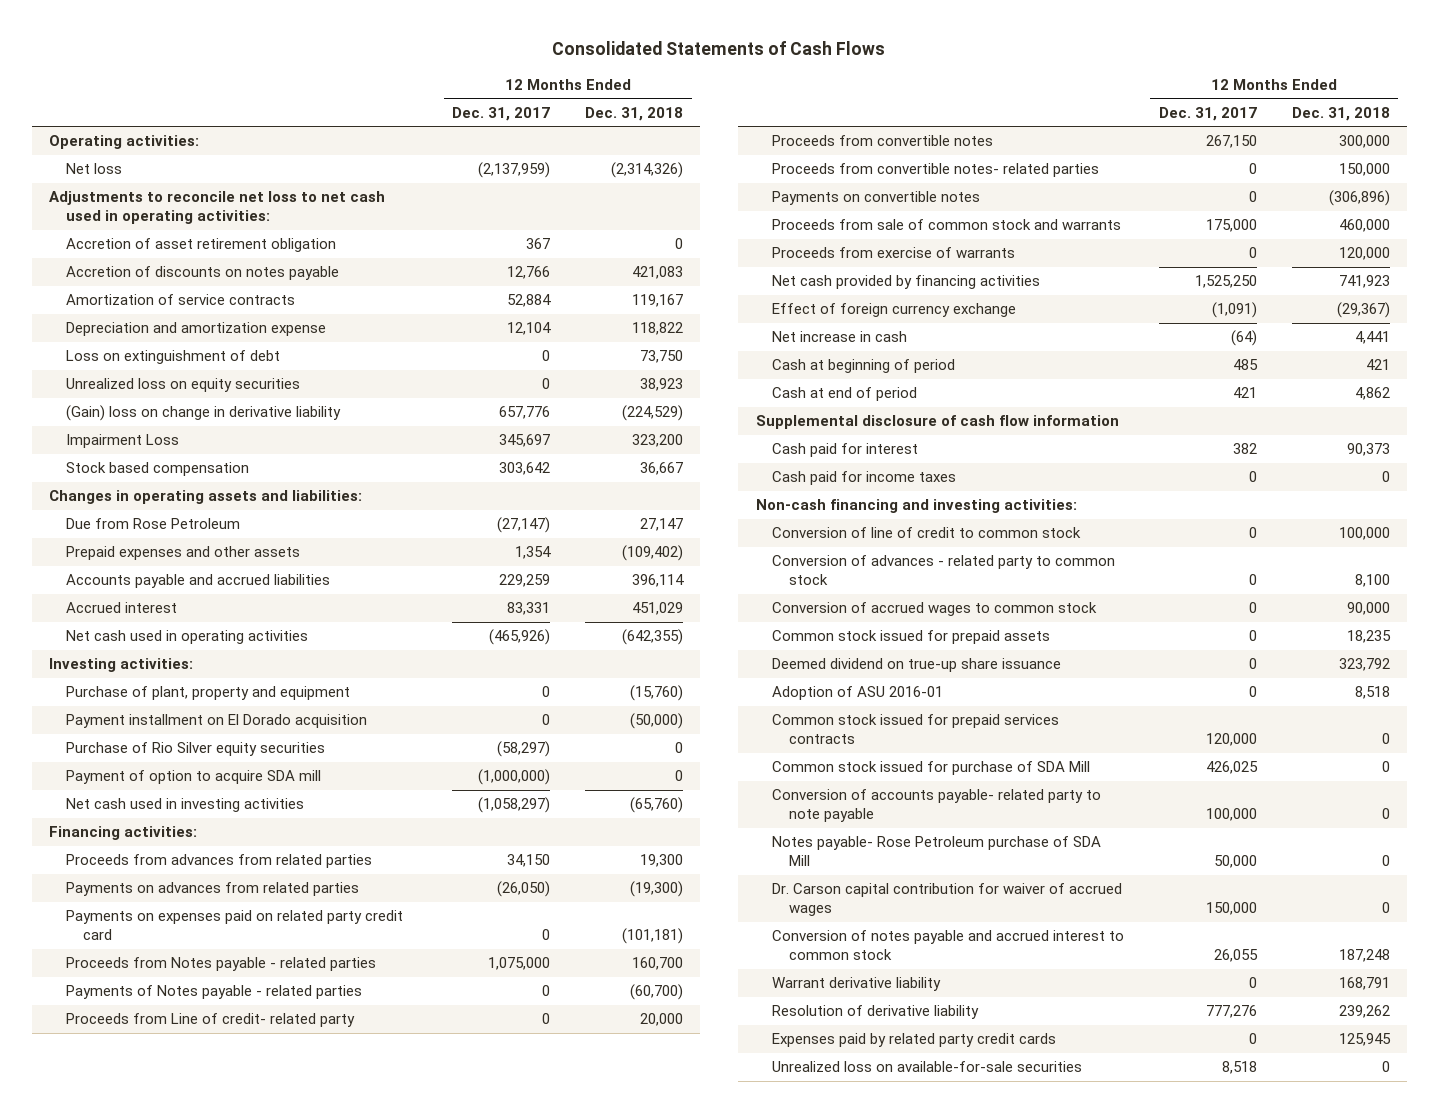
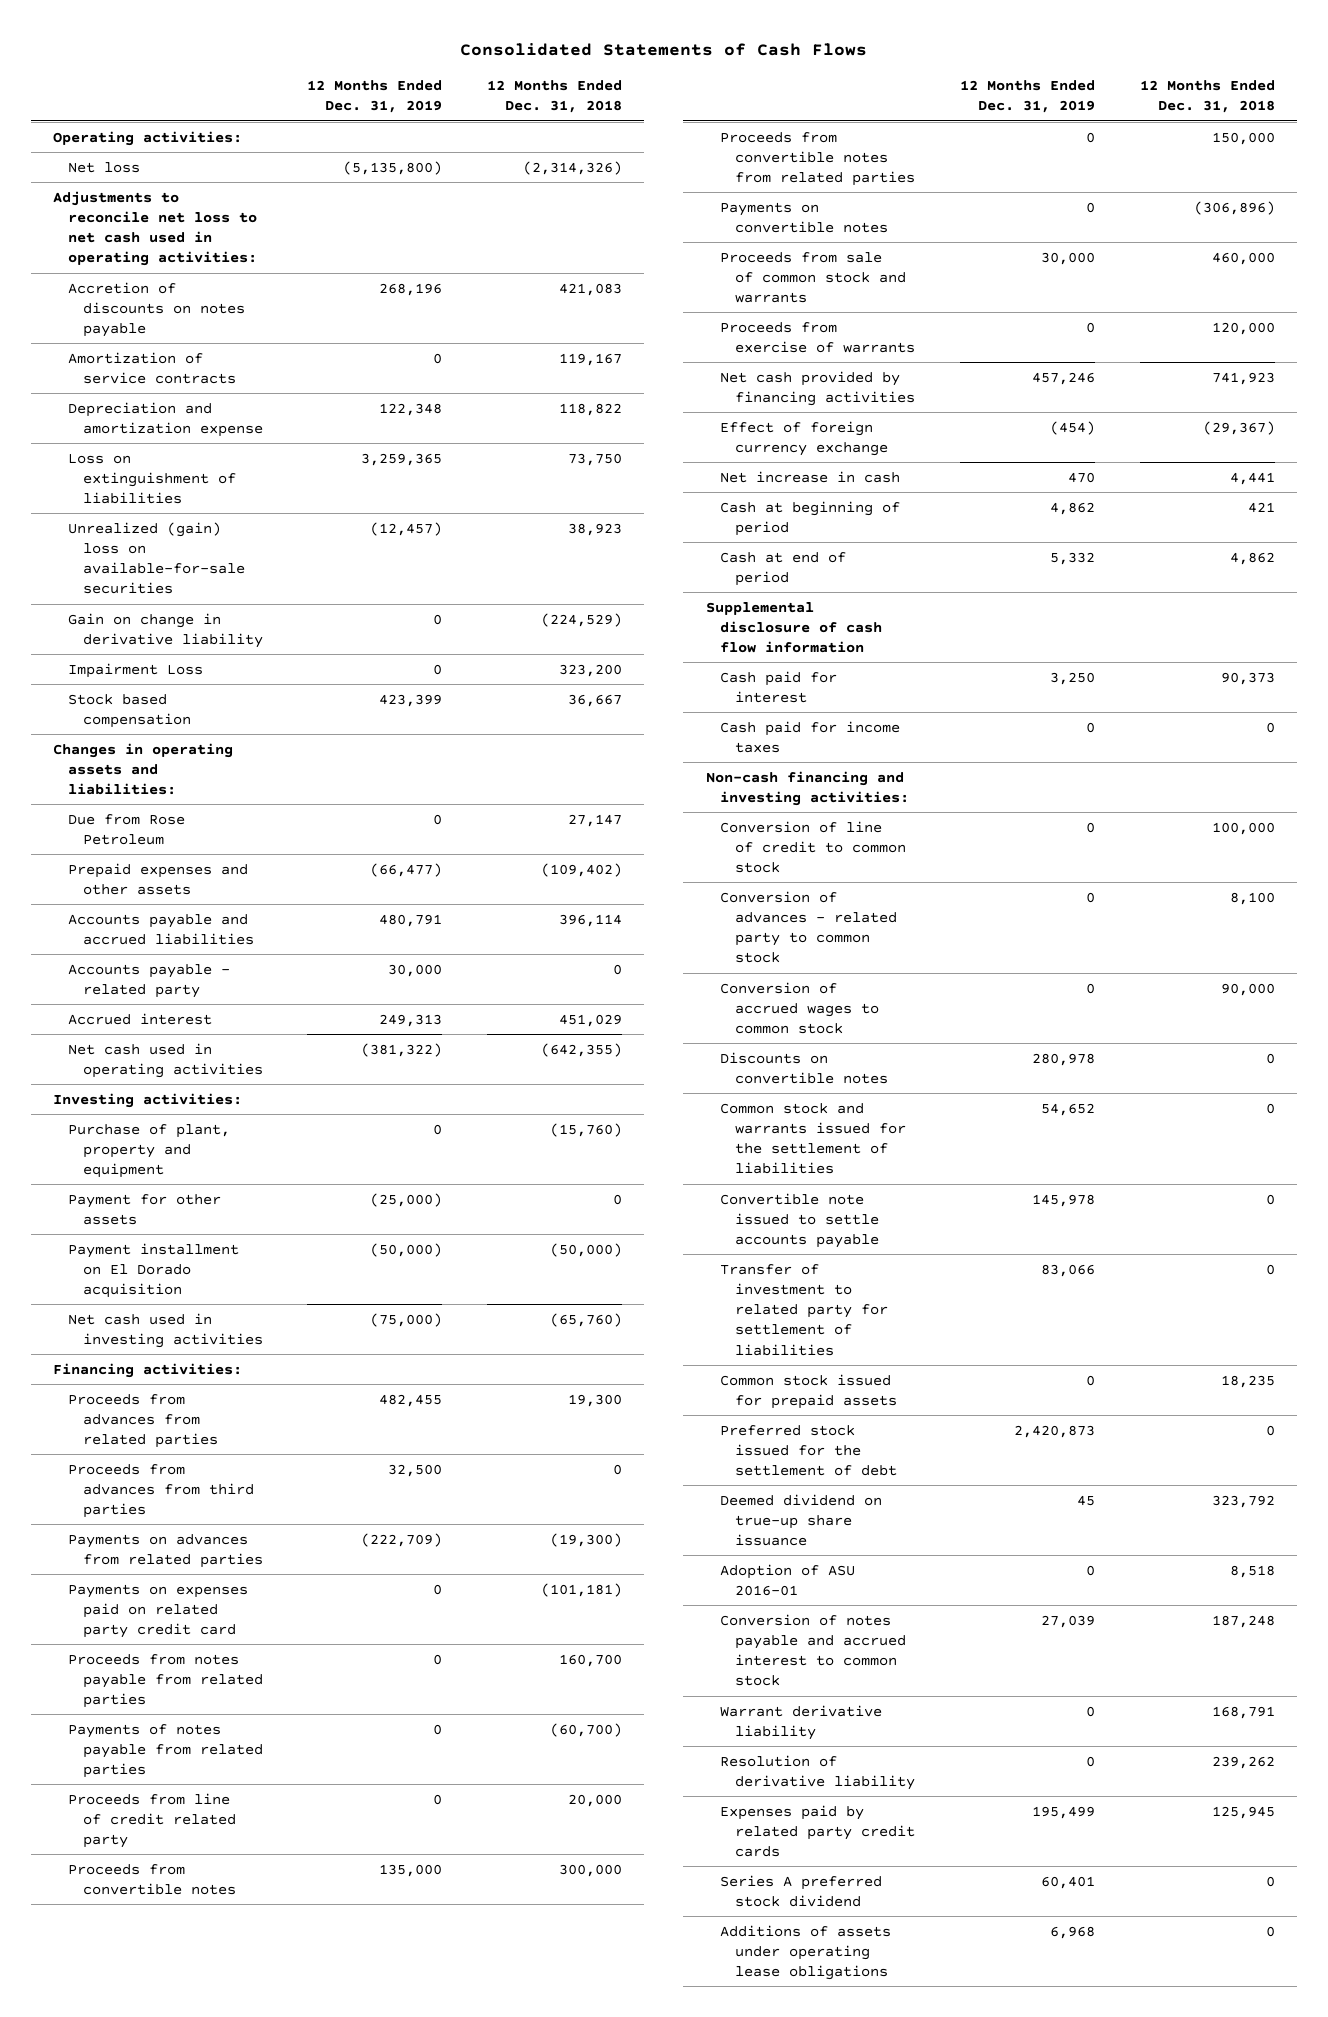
[452,106,551,121] Dec. 31, 2017 -> none
none -> [307,80,443,114] 12 Months Ended Dec. 31, 2019
[65,238,336,253] Accretion of asset retirement obligation -> none
[65,350,280,365] Loss on extinguishment of debt -> [67,452,236,505] Loss on extinguishment of liabilities
[65,378,300,393] Unrealized loss on equity securities -> [67,521,245,595] Unrealized (gain) loss on available-for-sale securities
[65,405,341,422] (Gain) loss on change in derivative liability -> [67,612,263,648] Gain on change in derivative liability
none -> [67,963,230,998] Accounts payable - related party
none -> [67,1193,221,1225] Payment for other assets
[65,742,325,757] Purchase of Rio Silver equity securities -> none
[65,770,321,785] Payment of option to acquire SDA mill -> none
none -> [67,1463,254,1519] Proceeds from advances from third parties
[65,957,376,972] Proceeds from Notes payable - related parties -> [67,1653,263,1709] Proceeds from notes payable from related parties
[65,985,362,1000] Payments of Notes payable - related parties -> [67,1723,263,1779] Payments of notes payable from related parties
[65,1013,355,1028] Proceeds from Line of credit- related party -> [67,1792,236,1849] Proceeds from line of credit related party
[772,163,1100,178] Proceeds from convertible notes- related parties -> [720,131,916,187] Proceeds from convertible notes from related parties
none -> [720,1051,889,1084] Discounts on convertible notes
none -> [720,1102,907,1175] Common stock and warrants issued for the settlement of liabilities
none -> [720,1192,880,1249] Convertible note issued to settle accounts payable
none -> [720,1263,889,1356] Transfer of investment to related party for settlement of liabilities
none -> [720,1424,898,1477] Preferred stock issued for the settlement of debt
[772,714,1060,745] Common stock issued for prepaid services contracts -> none
[772,761,1091,776] Common stock issued for purchase of SDA Mill -> none
[772,789,1102,823] Conversion of accounts payable- related party to note payable -> none
[772,836,1102,867] Notes payable- Rose Petroleum purchase of SDA Mill -> none
[772,883,1123,917] Dr. Carson capital contribution for waiver of accrued wages -> none
[772,1061,1083,1073] Unrealized loss on available-for-sale securities -> none
none -> [720,1874,883,1907] Series A preferred stock dividend
none -> [720,1924,892,1981] Additions of assets under operating lease obligations

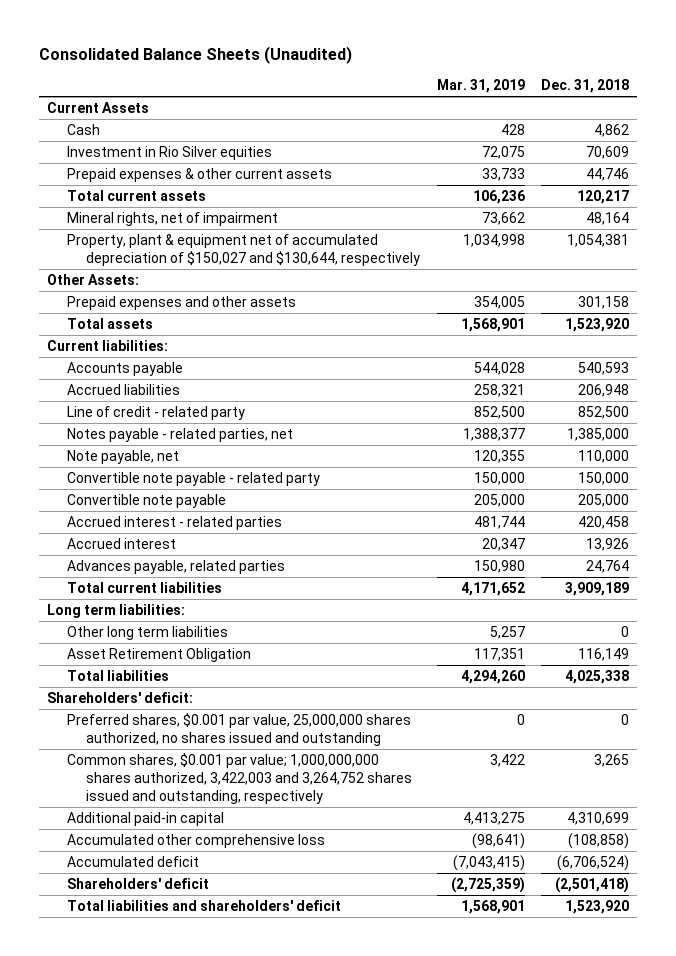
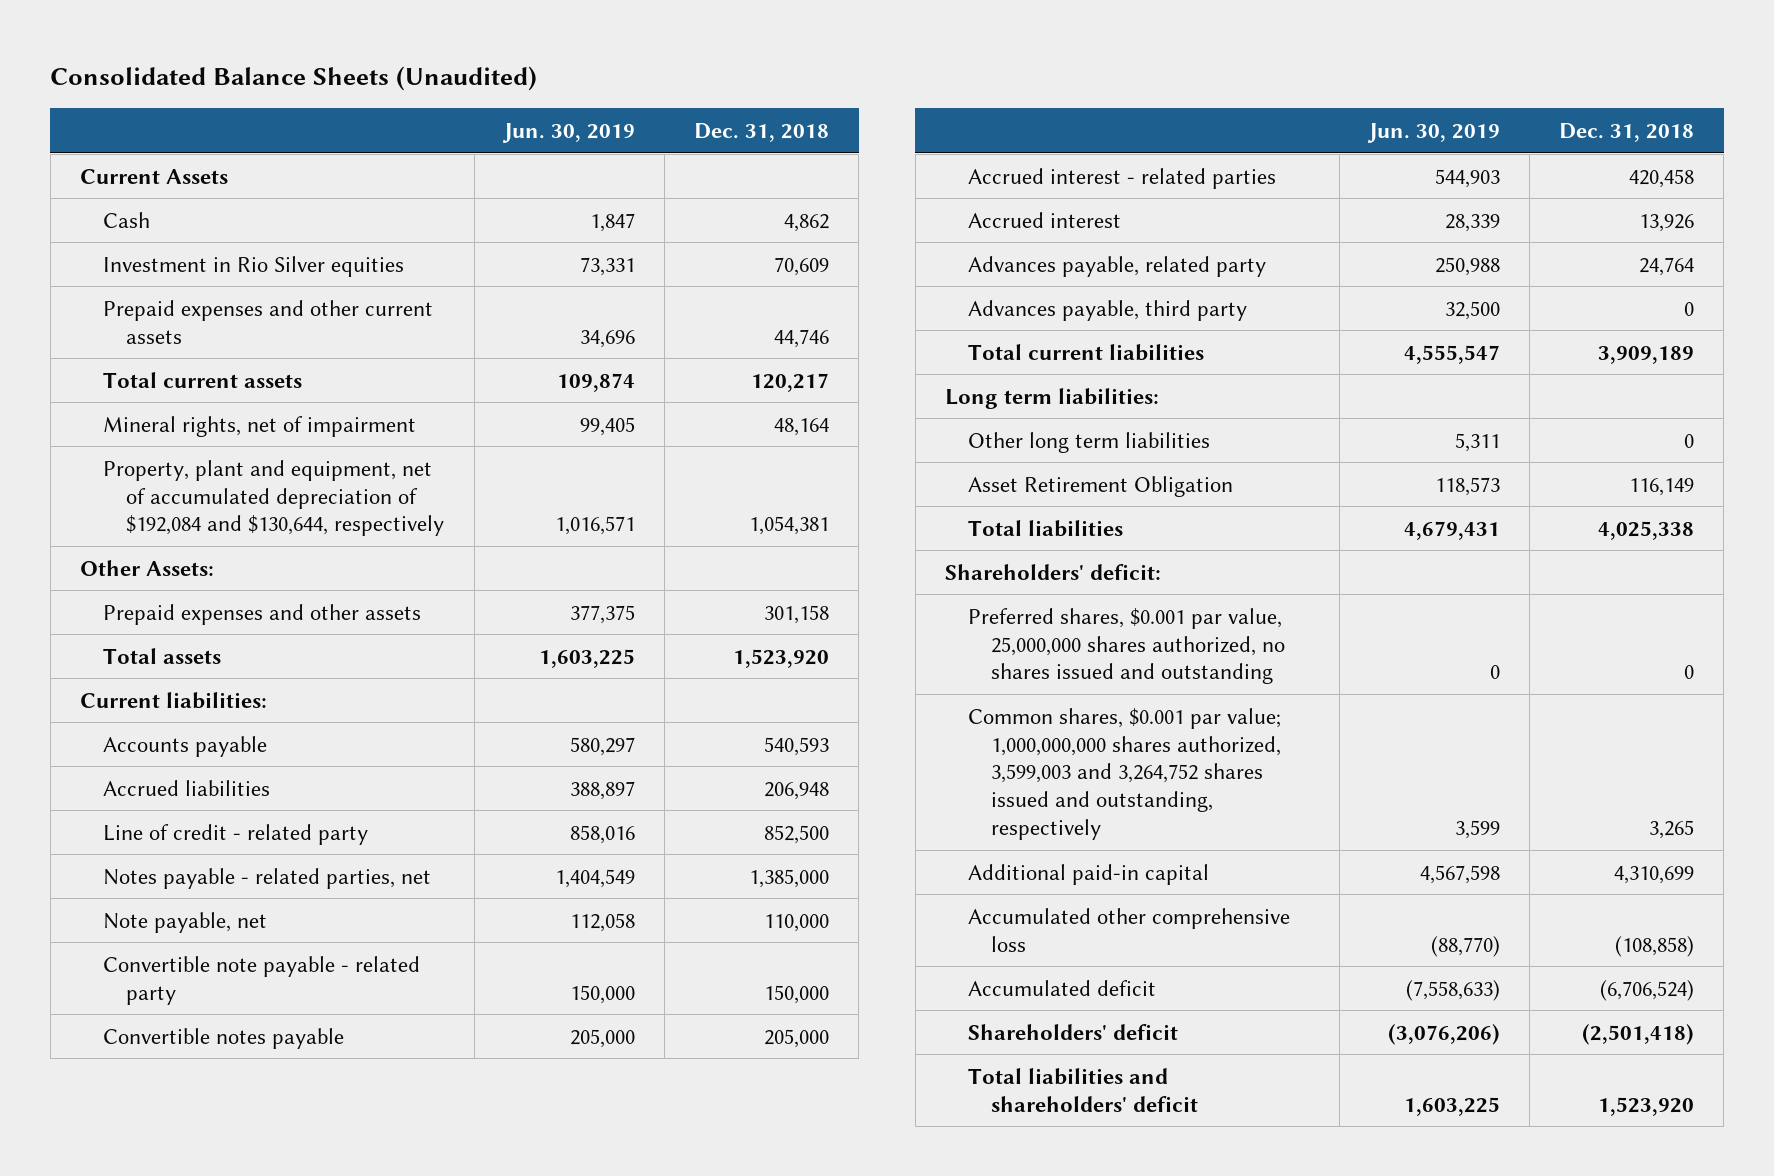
[436,79,525,94] Mar. 31, 2019 -> none
none -> [501,122,635,143] Jun. 30, 2019
[66,168,332,183] Prepaid expenses & other current assets -> [103,299,434,344] Prepaid expenses and other current assets
[66,234,421,267] Property, plant & equipment net of accumulated depreciation of $150,027 and $130,644, respectively -> [103,459,445,537] Property, plant and equipment, net of accumulated depreciation of $192,084 and $130,644, respectively
[66,494,226,509] Convertible note payable -> [103,1027,345,1049] Convertible notes payable
[66,560,285,575] Advances payable, related parties -> [968,255,1267,277] Advances payable, related party
none -> [968,299,1248,321] Advances payable, third party
[66,753,413,805] Common shares, $0.001 par value; 1,000,000,000 shares authorized, 3,422,003 and 3,264,752 shares issued and outstanding, respectively -> [968,707,1282,841] Common shares, $0.001 par value; 1,000,000,000 shares authorized, 3,599,003 and 3,264,752 shares issued and outstanding, respectively

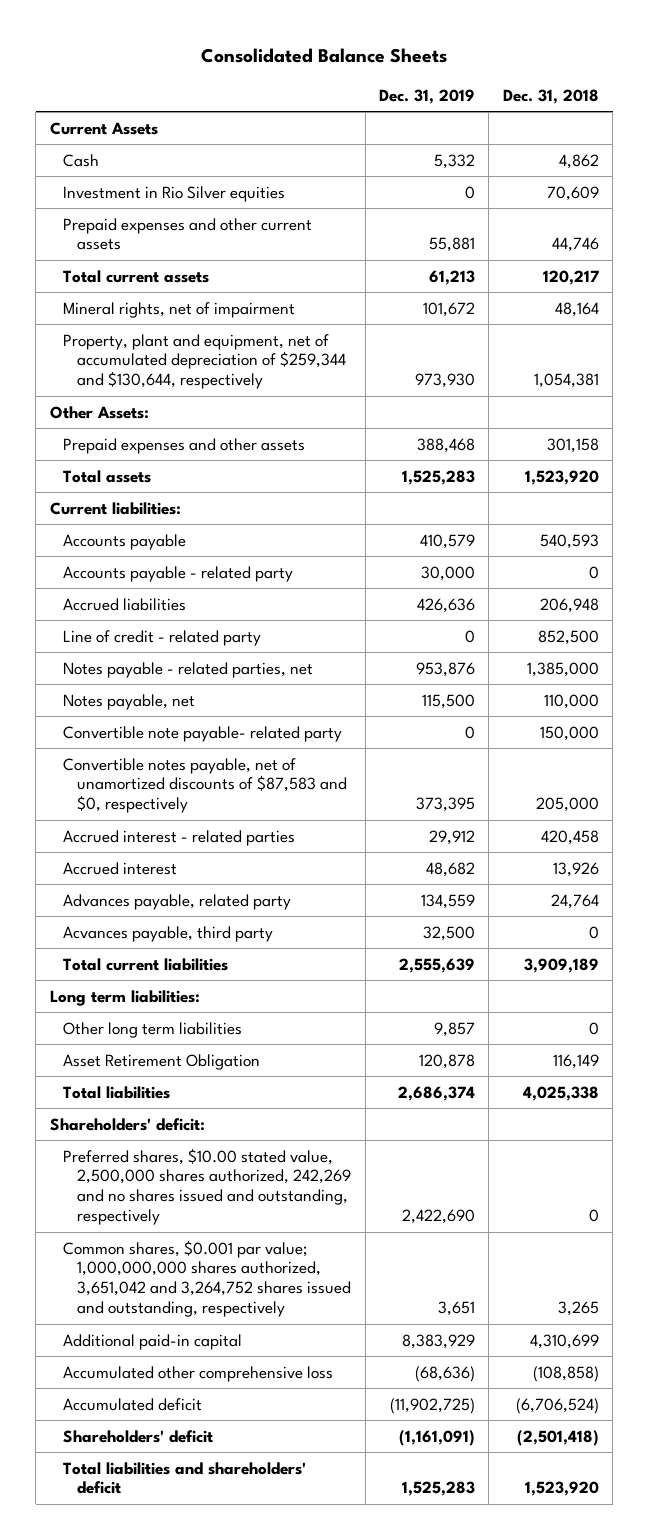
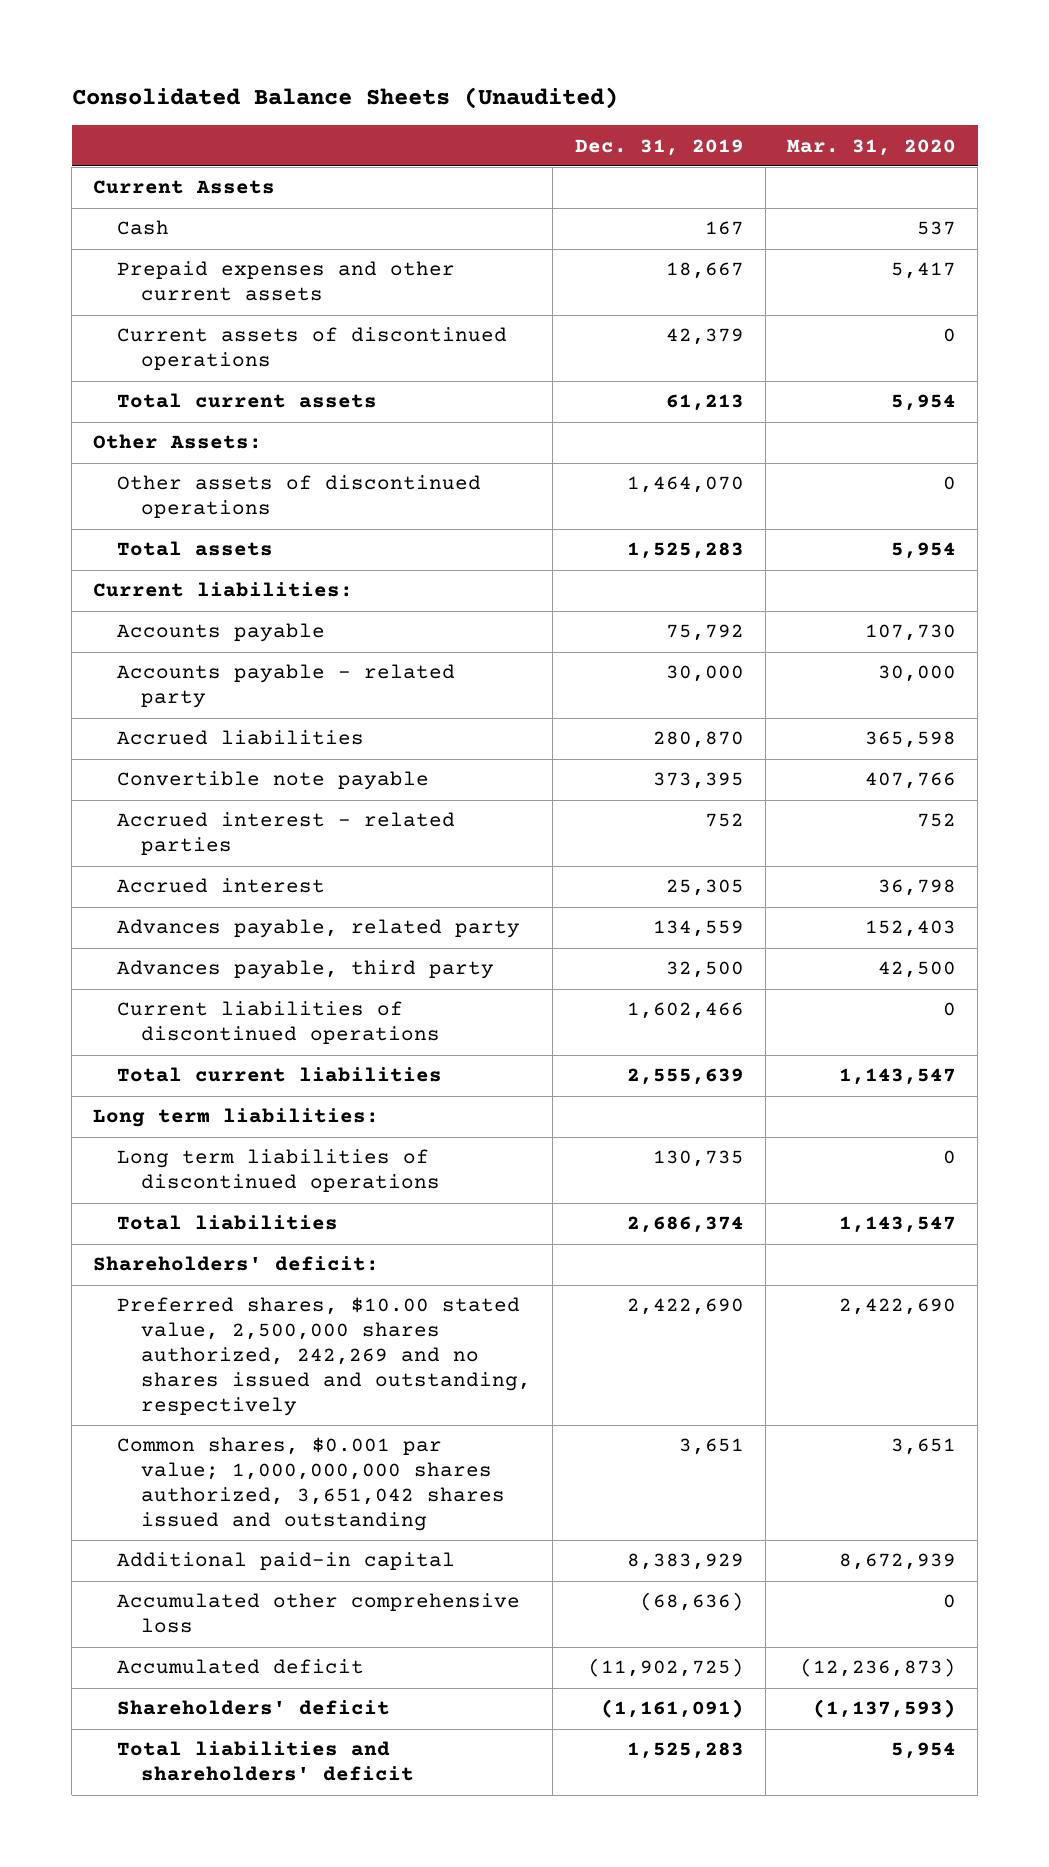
[201,48,448,64] Consolidated Balance Sheets -> [71,87,618,110] Consolidated Balance Sheets (Unaudited)
[502,88,599,104] Dec. 31, 2018 -> none
none -> [787,138,957,156] Mar. 31, 2020
[63,185,286,202] Investment in Rio Silver equities -> none
[433,153,475,169] 5,332 -> [704,221,744,236] 167
[428,237,475,253] 55,881 -> [665,262,744,280] 18,667
none -> [117,327,508,371] Current assets of discontinued operations
[63,301,296,318] Mineral rights, net of impairment -> none
[63,333,347,390] Property, plant and equipment, net of accumulated depreciation of $259,344 and $130,644, respectively -> none
[63,437,306,454] Prepaid expenses and other assets -> none
none -> [117,475,482,519] Other assets of discontinued operations
[419,533,475,549] 410,579 -> [665,624,744,642] 75,792
[63,629,262,646] Line of credit - related party -> none
[63,661,314,678] Notes payable - related parties, net -> none
[63,693,196,710] Notes payable, net -> none
[63,725,343,742] Convertible note payable- related party -> none
[416,597,475,613] 426,636 -> [652,731,744,749] 280,870
[63,757,348,814] Convertible notes payable, net of unamortized discounts of $87,583 and $0, respectively -> [117,771,430,791] Convertible note payable
[428,829,475,845] 29,912 -> [704,813,744,828] 752
[425,861,475,877] 48,682 -> [665,879,744,897] 25,305
[63,925,274,942] Acvances payable, third party -> [117,960,495,980] Advances payable, third party
none -> [117,1001,441,1045] Current liabilities of discontinued operations
[63,1021,243,1038] Other long term liabilities -> none
[63,1053,261,1070] Asset Retirement Obligation -> none
none -> [117,1149,441,1193] Long term liabilities of discontinued operations
[63,1239,352,1318] Common shares, $0.001 par value; 1,000,000,000 shares authorized, 3,651,042 and 3,264,752 shares issued and outstanding, respectively -> [117,1437,506,1532] Common shares, $0.001 par value; 1,000,000,000 shares authorized, 3,651,042 shares issued and outstanding

